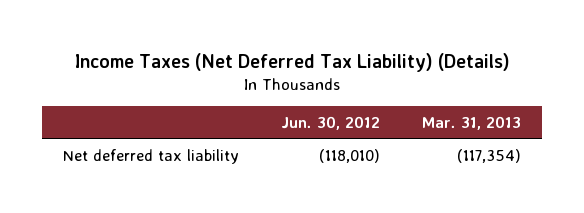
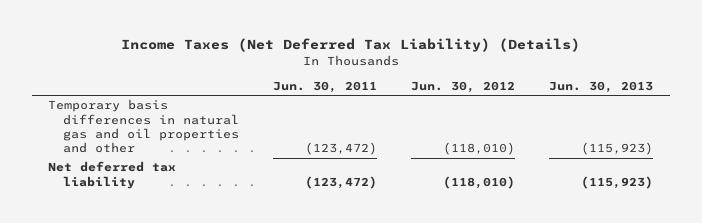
[421,115,521,130] Mar. 31, 2013 -> none
none -> [273,80,378,93] Jun. 30, 2011
none -> [549,80,654,93] Jun. 30, 2013
none -> [48,99,240,154] Temporary basis differences in natural gas and oil properties and other

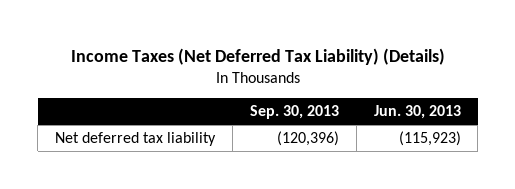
[273,80,378,93] Jun. 30, 2011 -> none
[411,80,516,93] Jun. 30, 2012 -> none
none -> [249,105,339,120] Sep. 30, 2013
[48,99,240,154] Temporary basis differences in natural gas and oil properties and other -> none

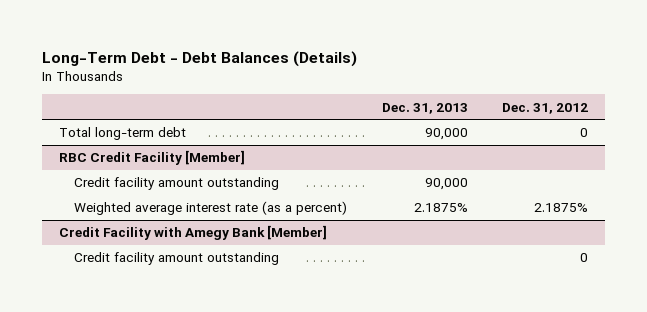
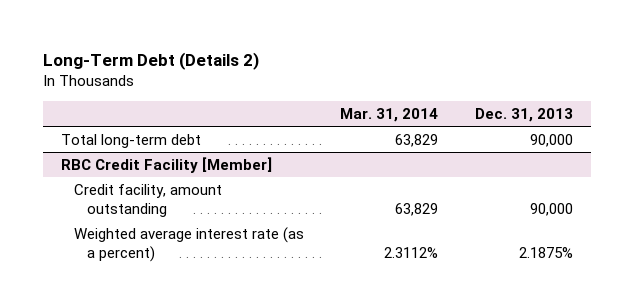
[42,50,358,67] Long-Term Debt - Debt Balances (Details) -> [43,52,260,71] Long-Term Debt (Details 2)
[502,102,589,114] Dec. 31, 2012 -> none
none -> [340,107,439,122] Mar. 31, 2014
[74,177,280,191] Credit facility amount outstanding -> [74,183,223,217] Credit facility, amount outstanding
[59,225,328,241] Credit Facility with Amegy Bank [Member] -> none
[74,252,280,266] Credit facility amount outstanding -> none

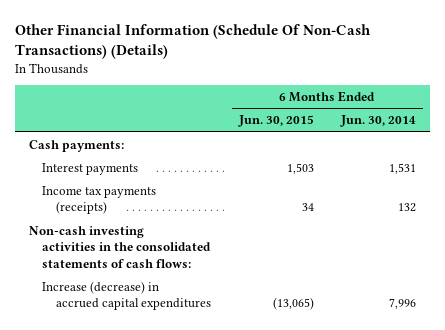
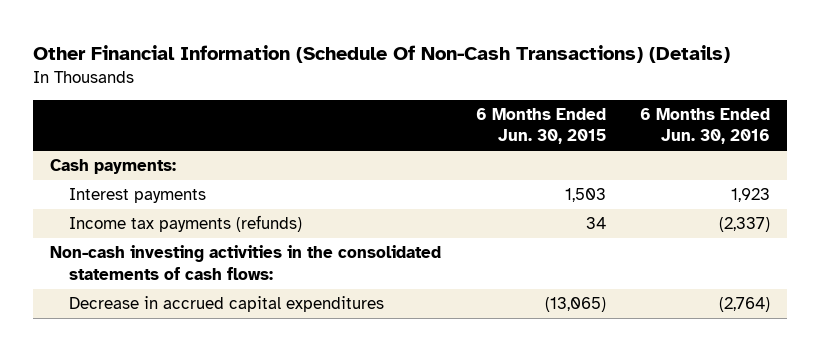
[340,115,417,128] Jun. 30, 2014 -> none
none -> [639,108,770,145] 6 Months Ended Jun. 30, 2016
[42,185,157,215] Income tax payments (receipts) -> [68,215,302,233] Income tax payments (refunds)
[42,280,211,311] Increase (decrease) in accrued capital expenditures -> [68,296,384,313] Decrease in accrued capital expenditures

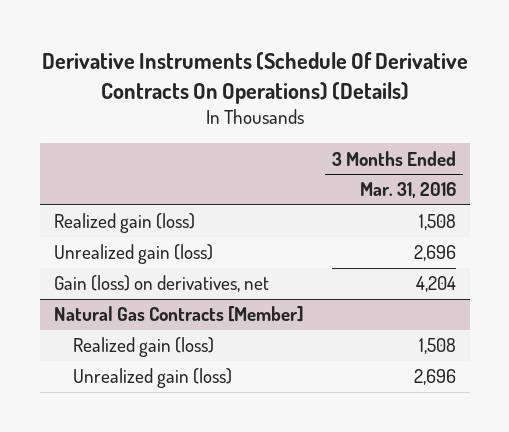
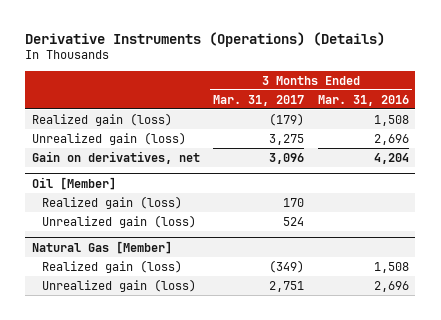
[41,52,468,104] Derivative Instruments (Schedule Of Derivative Contracts On Operations) (Details) -> [25,31,386,47] Derivative Instruments (Operations) (Details)
none -> [213,94,305,106] Mar. 31, 2017
[53,275,269,293] Gain (loss) on derivatives, net -> [32,150,201,164] Gain on derivatives, net
none -> [32,176,117,190] Oil [Member]
none -> [41,195,182,209] Realized gain (loss)
none -> [41,214,196,228] Unrealized gain (loss)
[53,306,304,323] Natural Gas Contracts [Member] -> [32,240,173,254] Natural Gas [Member]

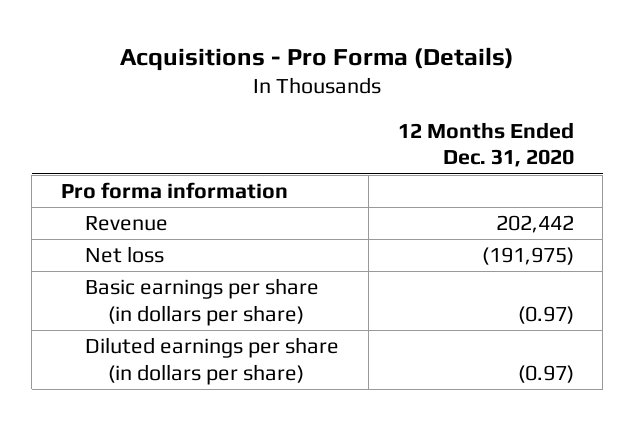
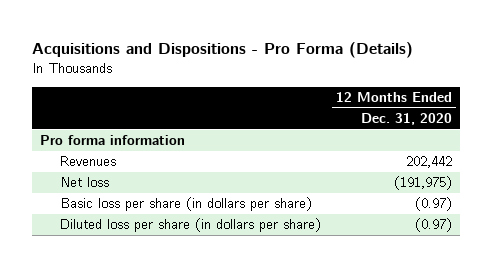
[120,46,515,71] Acquisitions - Pro Forma (Details) -> [32,41,414,58] Acquisitions and Dispositions - Pro Forma (Details)
[84,216,168,232] Revenue -> [59,156,116,167] Revenues
[84,278,319,326] Basic earnings per share (in dollars per share) -> [59,197,312,212] Basic loss per share (in dollars per share)
[84,337,339,385] Diluted earnings per share (in dollars per share) -> [59,218,321,233] Diluted loss per share (in dollars per share)

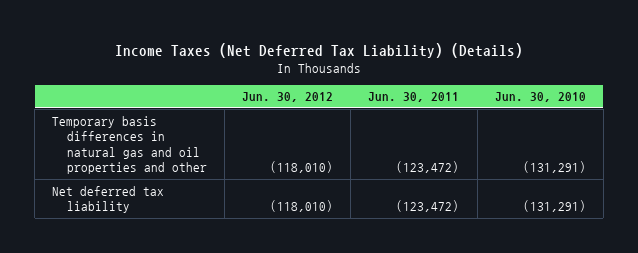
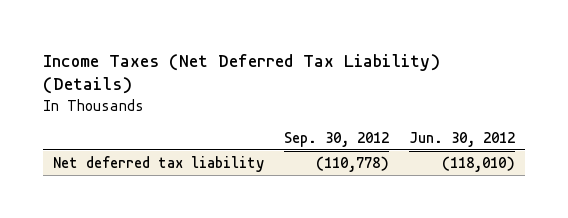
[368,92,460,103] Jun. 30, 2011 -> none
[494,92,586,103] Jun. 30, 2010 -> none
none -> [283,132,389,148] Sep. 30, 2012
[52,115,208,175] Temporary basis differences in natural gas and oil properties and other -> none

